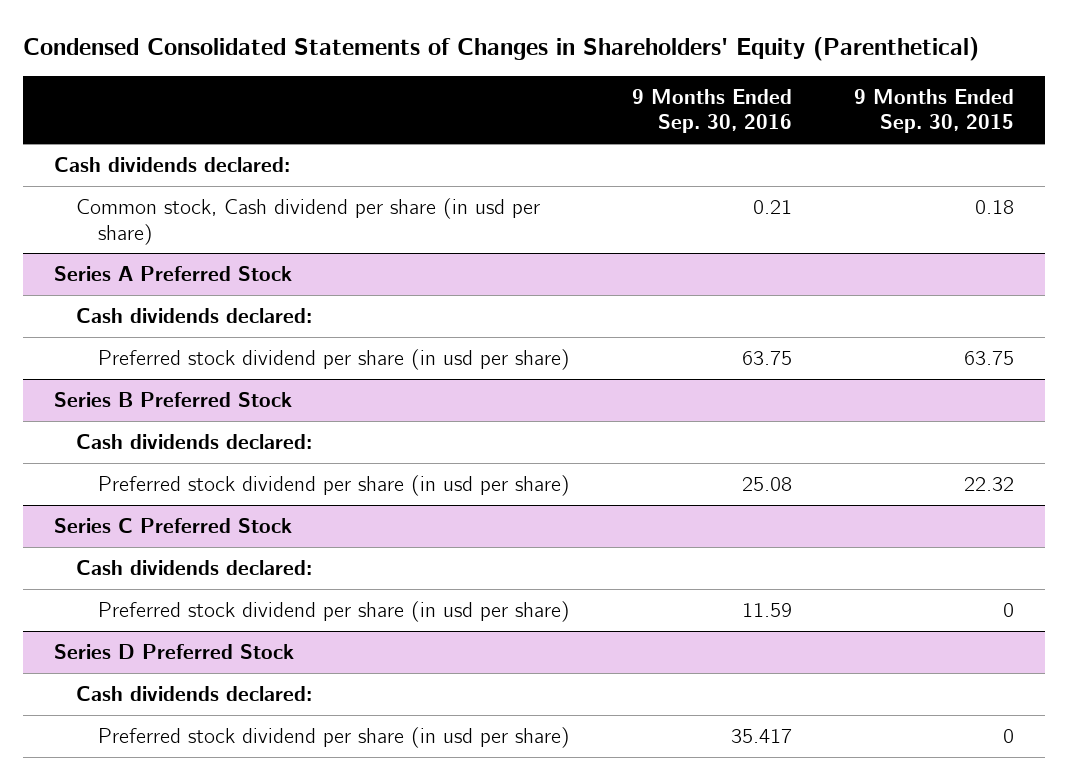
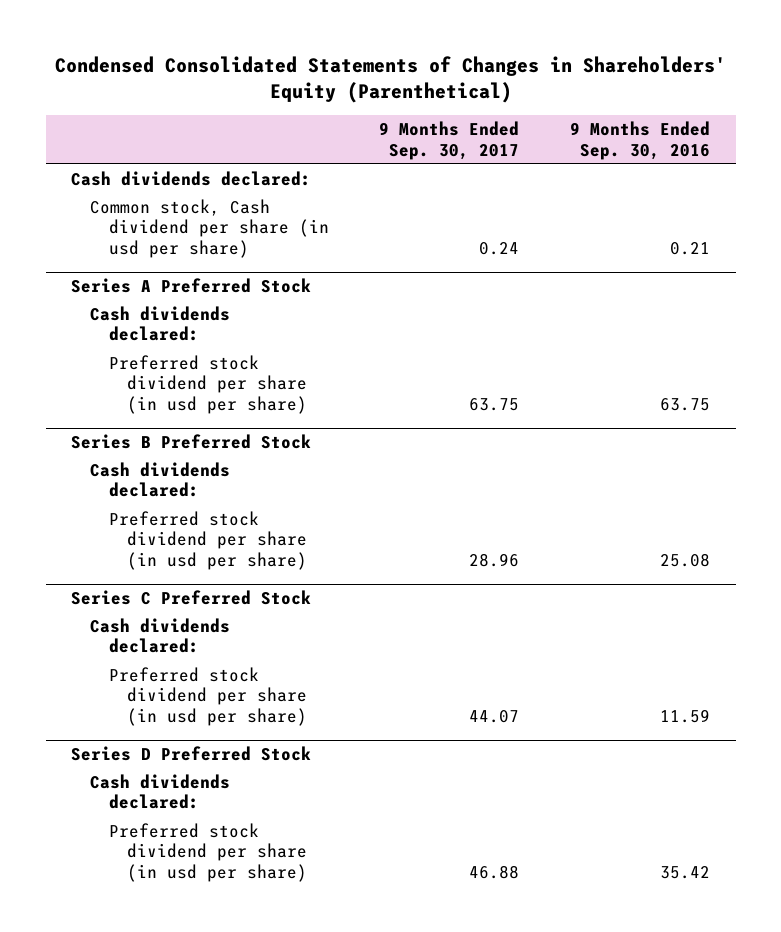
[854,88,1015,134] 9 Months Ended Sep. 30, 2015 -> none
none -> [379,121,520,160] 9 Months Ended Sep. 30, 2017
[731,728,793,743] 35.417 -> [660,865,711,879] 35.42

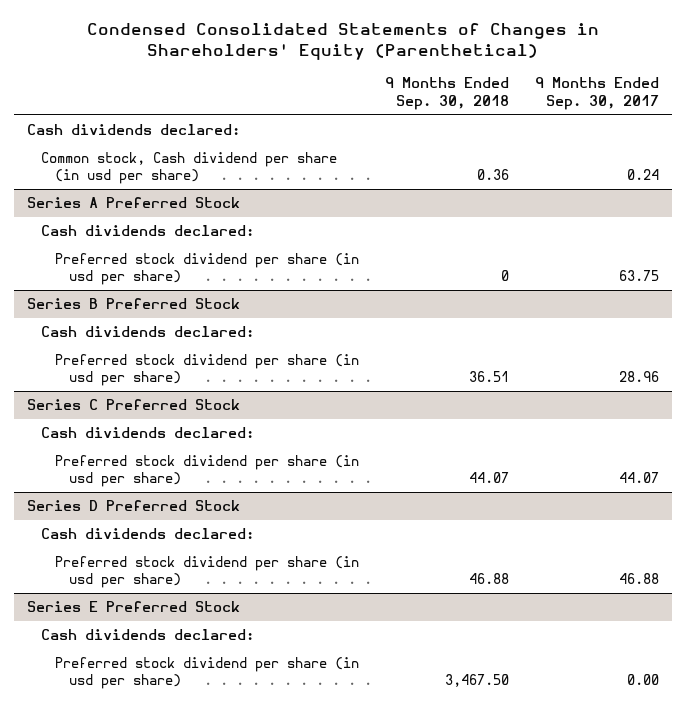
[570,121,711,160] 9 Months Ended Sep. 30, 2016 -> none
none -> [384,77,509,110] 9 Months Ended Sep. 30, 2018
none -> [26,601,240,613] Series E Preferred Stock
none -> [40,629,254,641] Cash dividends declared:
none -> [55,657,360,690] Preferred stock dividend per share (in usd per share)

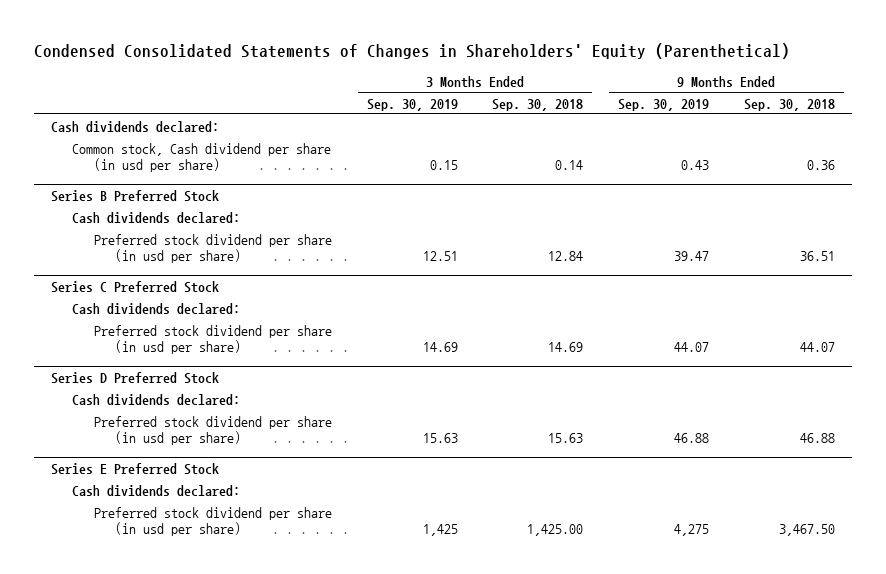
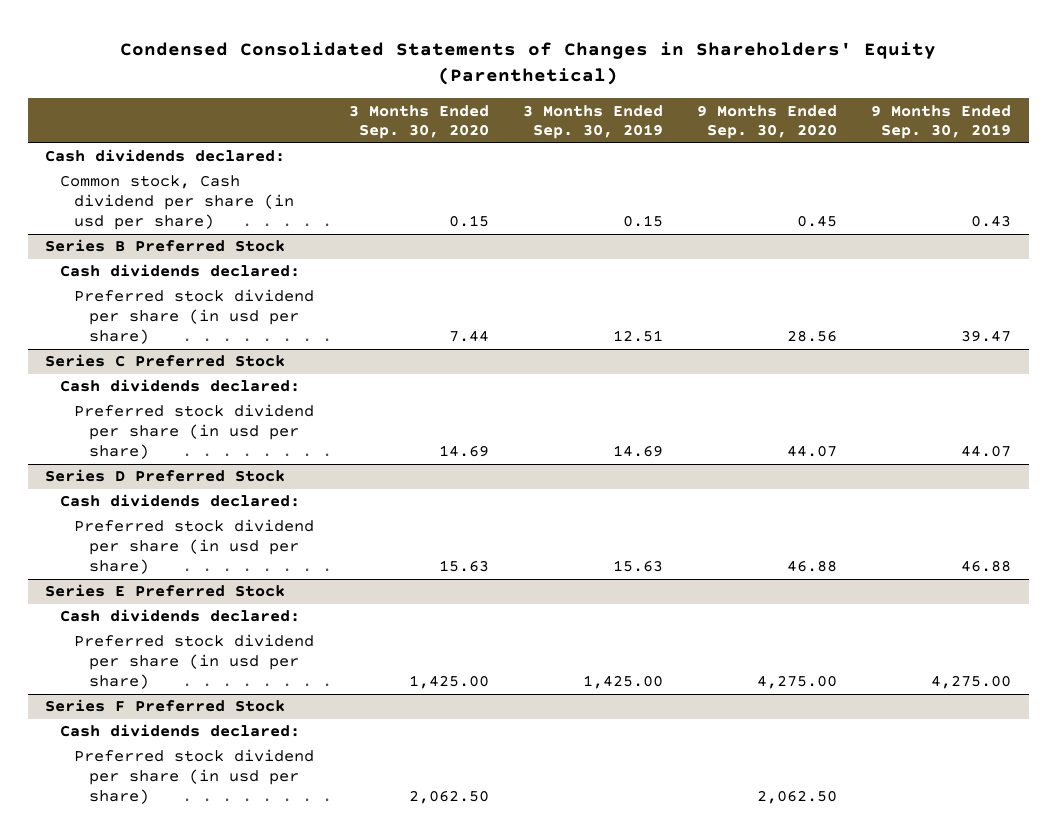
[492,98,584,111] Sep. 30, 2018 -> none
[743,98,835,111] Sep. 30, 2018 -> none
none -> [348,104,489,140] 3 Months Ended Sep. 30, 2020
none -> [697,104,838,140] 9 Months Ended Sep. 30, 2020
[422,524,458,537] 1,425 -> [582,675,663,690] 1,425.00
[674,524,710,537] 4,275 -> [931,675,1012,690] 4,275.00
none -> [45,699,286,713] Series F Preferred Stock
none -> [59,724,300,738] Cash dividends declared:
none -> [74,749,315,805] Preferred stock dividend per share (in usd per share)

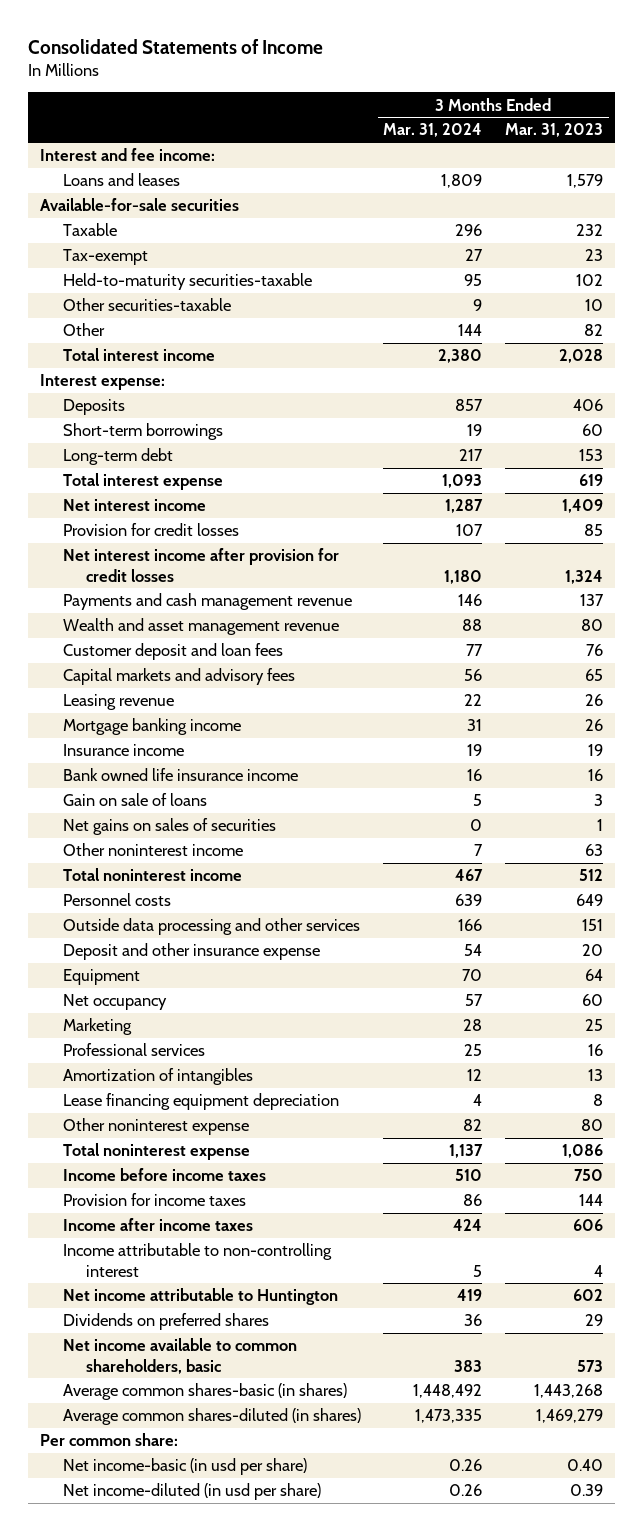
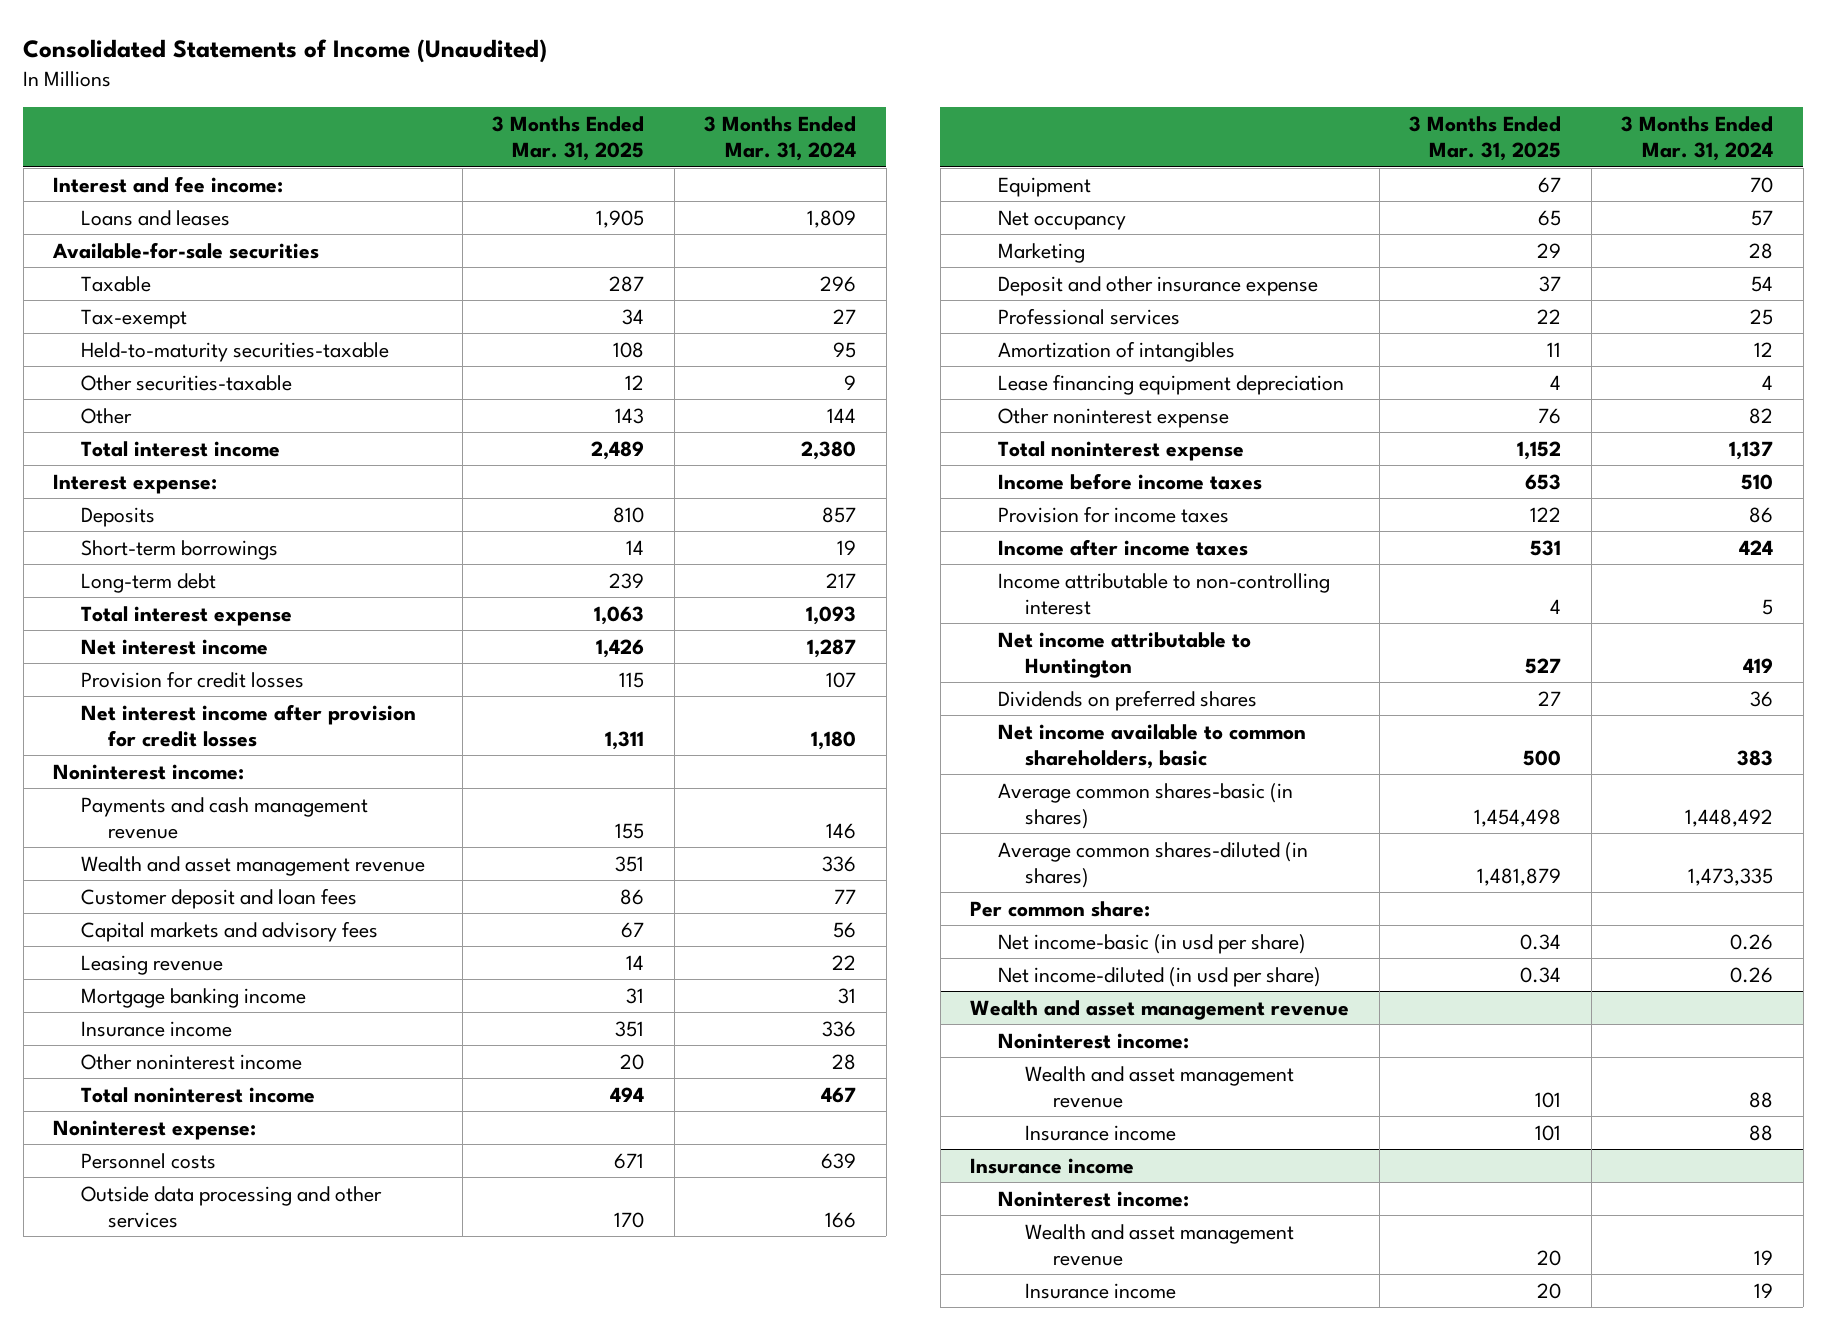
[28,38,324,54] Consolidated Statements of Income -> [23,38,548,63] Consolidated Statements of Income (Unaudited)
[505,123,604,138] Mar. 31, 2023 -> none
none -> [492,115,645,162] 3 Months Ended Mar. 31, 2025
none -> [53,763,245,780] Noninterest income:
[462,619,483,632] 88 -> [822,855,857,872] 336
[62,768,298,782] Bank owned life insurance income -> none
[62,793,207,807] Gain on sale of loans -> none
[62,818,276,836] Net gains on sales of securities -> none
[467,744,483,757] 19 -> [822,1020,857,1037] 336
[474,844,484,857] 7 -> [832,1053,857,1070] 28
none -> [53,1119,257,1140] Noninterest expense:
[62,943,320,961] Deposit and other insurance expense -> [997,275,1318,296] Deposit and other insurance expense
none -> [970,999,1350,1020] Wealth and asset management revenue
none -> [997,1032,1189,1049] Noninterest income:
none -> [1025,1065,1295,1108] Wealth and asset management revenue
none -> [1025,1124,1177,1141] Insurance income
none -> [970,1157,1135,1174] Insurance income
none -> [997,1190,1189,1207] Noninterest income:
none -> [1025,1223,1295,1266] Wealth and asset management revenue
none -> [1025,1282,1177,1299] Insurance income

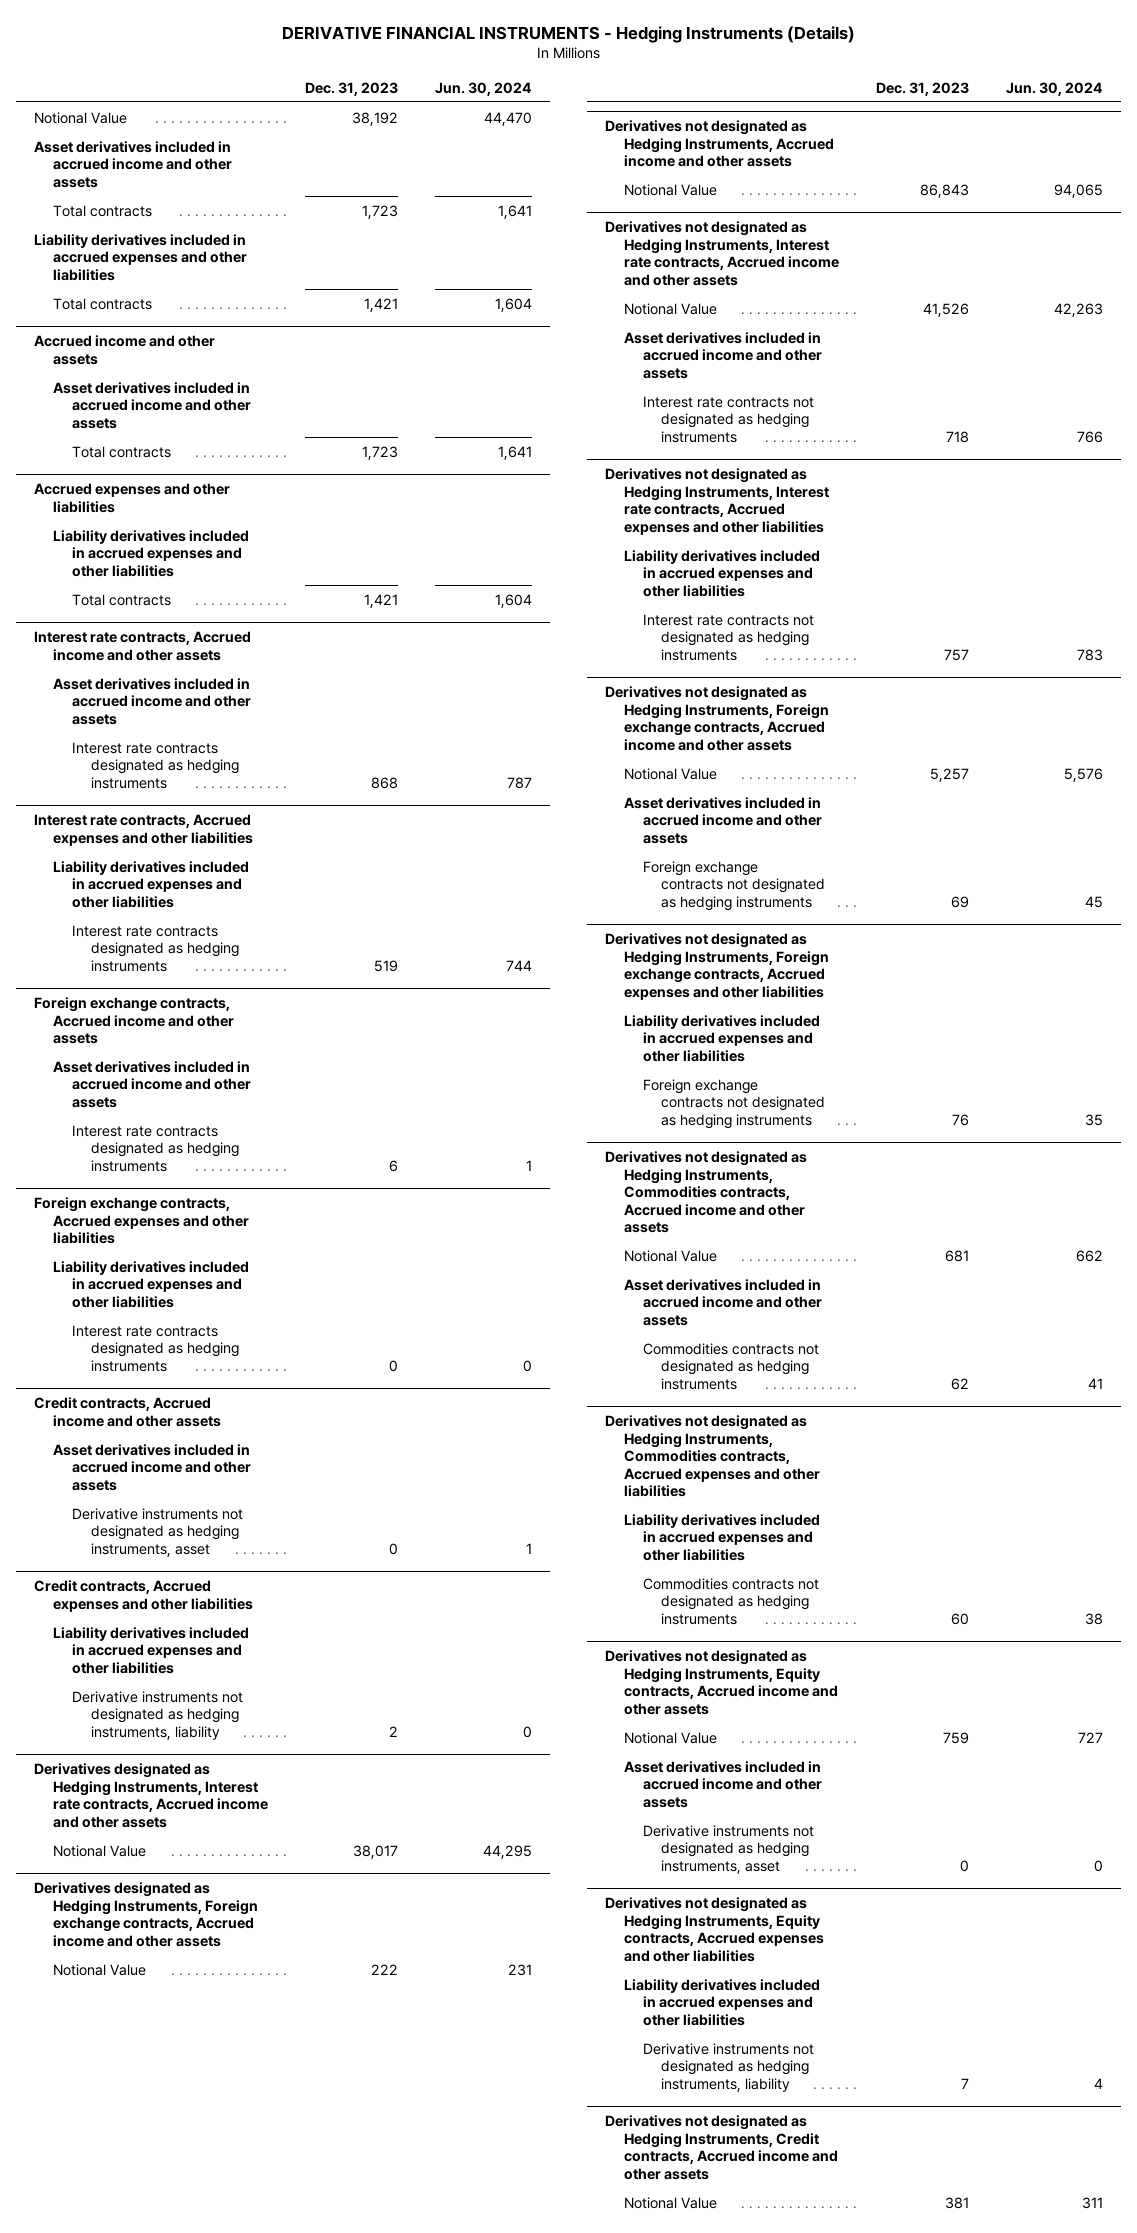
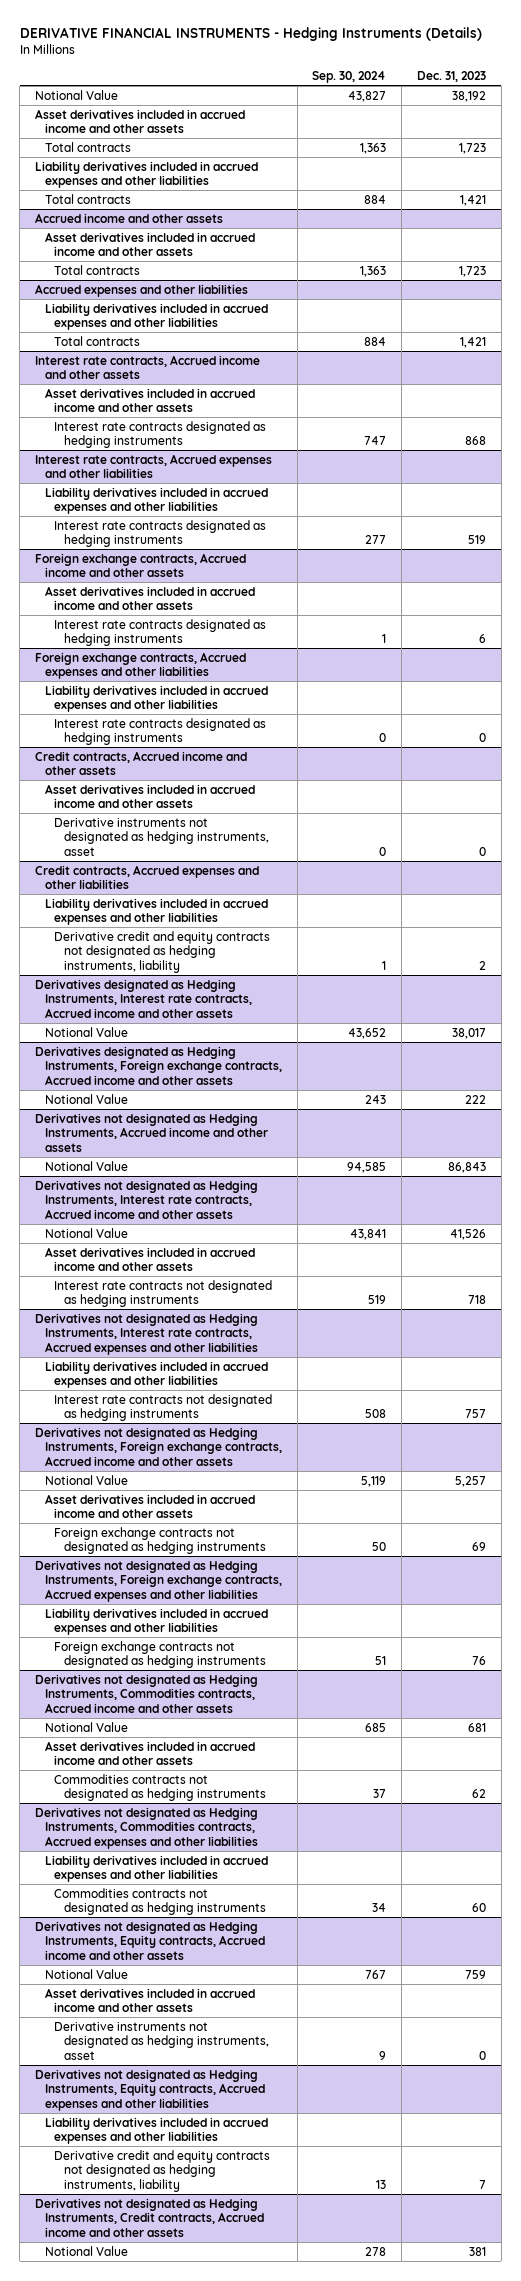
[434,81,532,96] Jun. 30, 2024 -> none
none -> [312,70,387,83] Sep. 30, 2024
[71,1690,243,1740] Derivative instruments not designated as hedging instruments, liability -> [54,930,271,973] Derivative credit and equity contracts not designated as hedging instruments, liability
[642,2042,814,2092] Derivative instruments not designated as hedging instruments, liability -> [54,2149,271,2192] Derivative credit and equity contracts not designated as hedging instruments, liability

